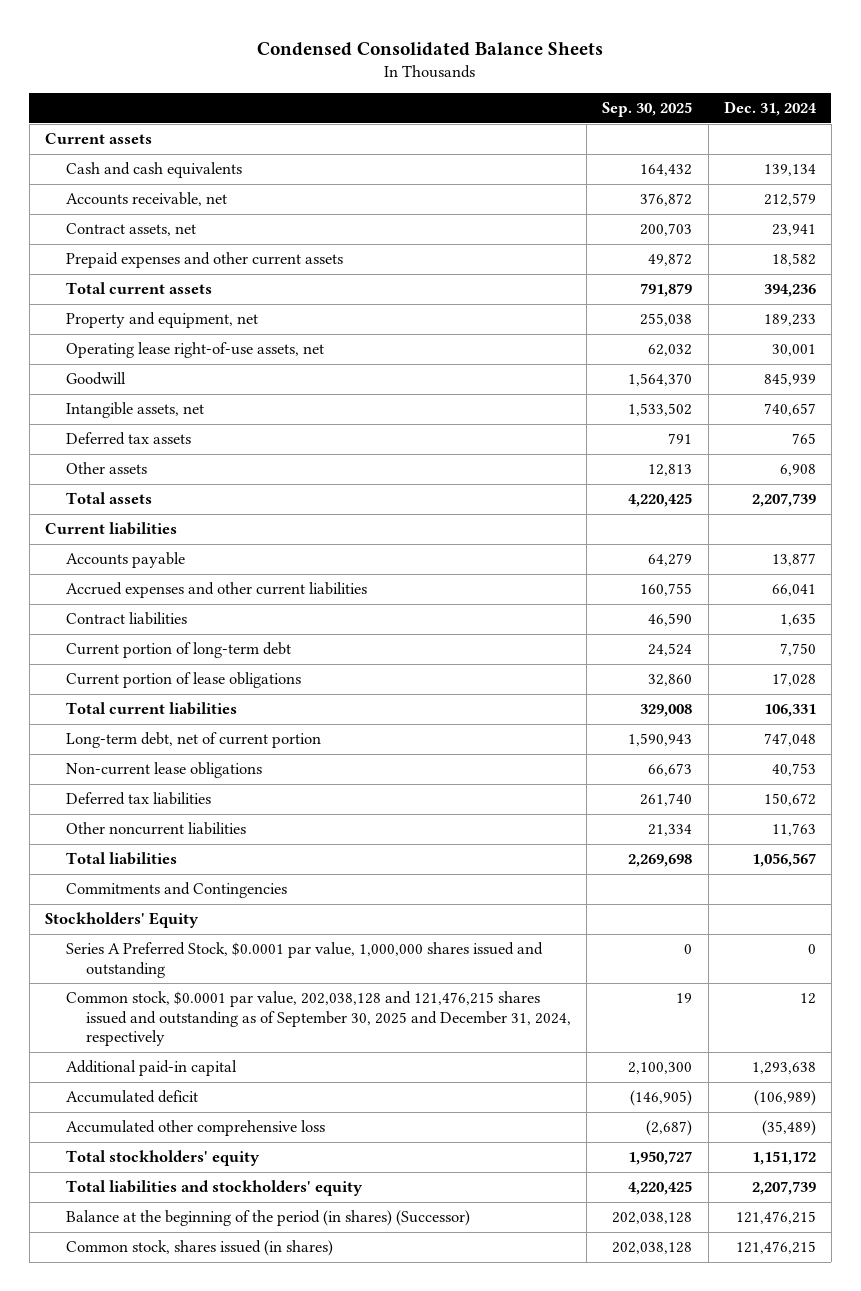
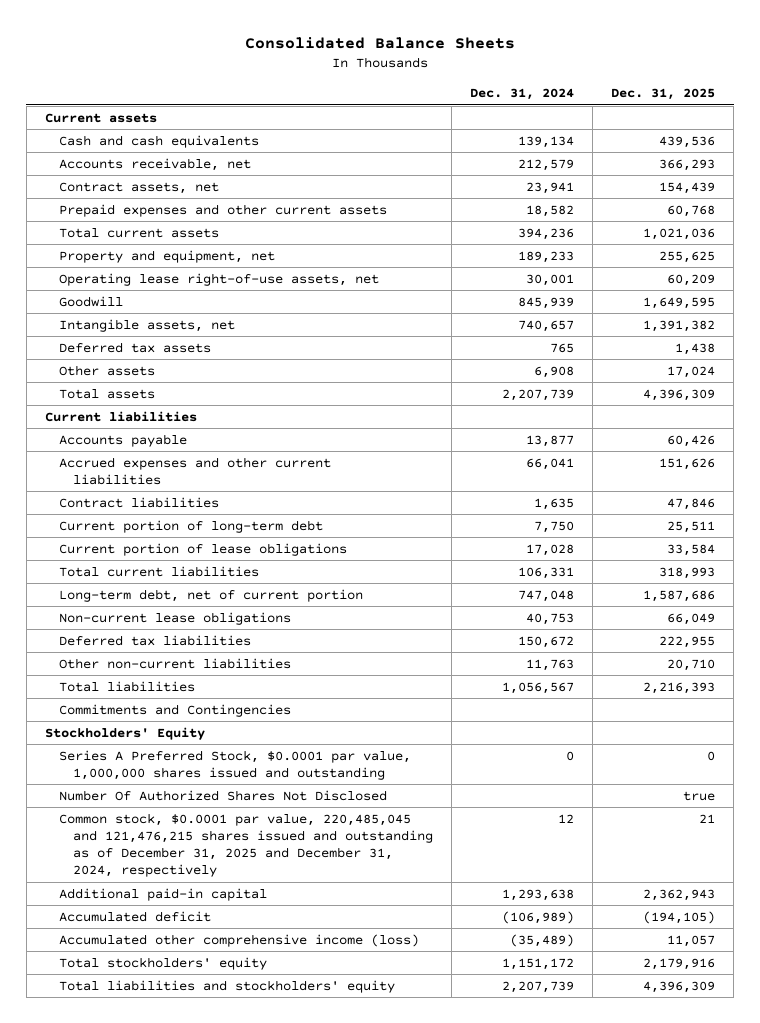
[257,41,604,56] Condensed Consolidated Balance Sheets -> [245,37,516,50] Consolidated Balance Sheets
[602,102,693,118] Sep. 30, 2025 -> none
none -> [611,88,716,101] Dec. 31, 2025
[65,822,246,836] Other noncurrent liabilities -> [59,657,292,669] Other non-current liabilities
none -> [59,789,388,801] Number Of Authorized Shares Not Disclosed
[65,991,572,1047] Common stock, $0.0001 par value, 202,038,128 and 121,476,215 shares issued and outstanding as of September 30, 2025 and December 31, 2024, respectively -> [59,812,433,878] Common stock, $0.0001 par value, 220,485,045 and 121,476,215 shares issued and outstanding as of December 31, 2025 and December 31, 2024, respectively
[65,1120,325,1137] Accumulated other comprehensive loss -> [59,933,420,947] Accumulated other comprehensive income (loss)
[65,1210,470,1227] Balance at the beginning of the period (in shares) (Successor) -> none
[65,1240,333,1257] Common stock, shares issued (in shares) -> none

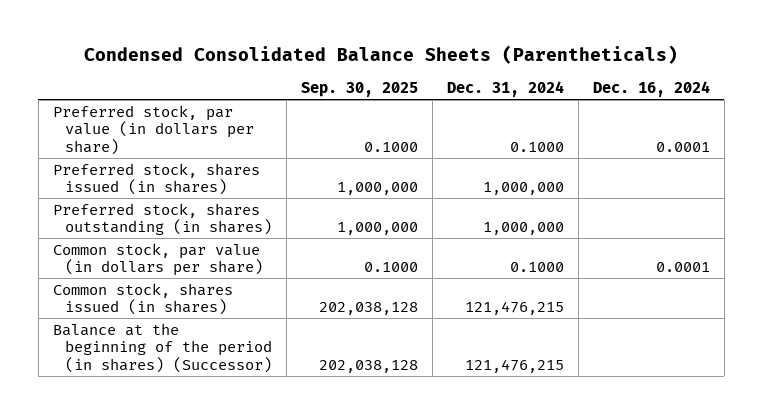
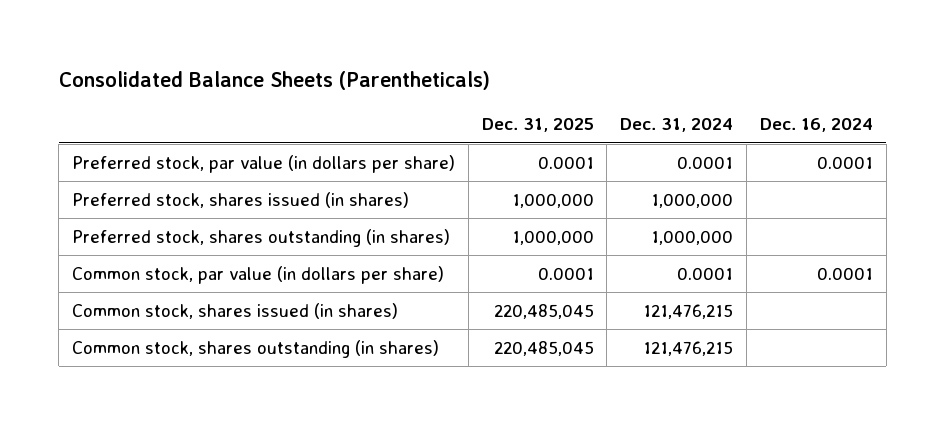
[84,45,679,65] Condensed Consolidated Balance Sheets (Parentheticals) -> [58,71,490,91] Consolidated Balance Sheets (Parentheticals)
[300,82,418,98] Sep. 30, 2025 -> none
none -> [481,118,594,133] Dec. 31, 2025
[509,141,564,152] 0.1000 -> [677,155,734,169] 0.0001
[509,262,564,273] 0.1000 -> [677,266,734,280] 0.0001
[52,322,272,373] Balance at the beginning of the period (in shares) (Successor) -> [71,339,439,358] Common stock, shares outstanding (in shares)

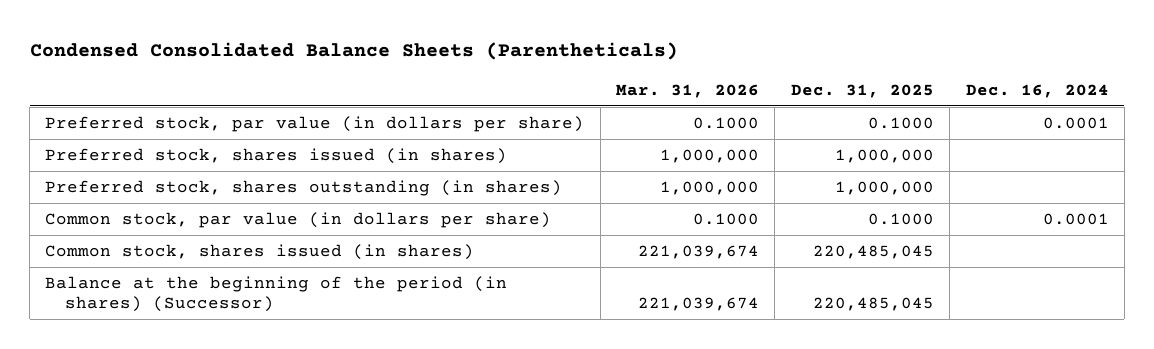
[58,71,490,91] Consolidated Balance Sheets (Parentheticals) -> [29,42,678,61] Condensed Consolidated Balance Sheets (Parentheticals)
[620,118,734,133] Dec. 31, 2024 -> none
none -> [616,83,760,98] Mar. 31, 2026
[537,155,594,169] 0.0001 -> [867,117,934,130] 0.1000
[537,266,594,280] 0.0001 -> [867,213,934,226] 0.1000
[71,339,439,358] Common stock, shares outstanding (in shares) -> [45,276,508,313] Balance at the beginning of the period (in shares) (Successor)

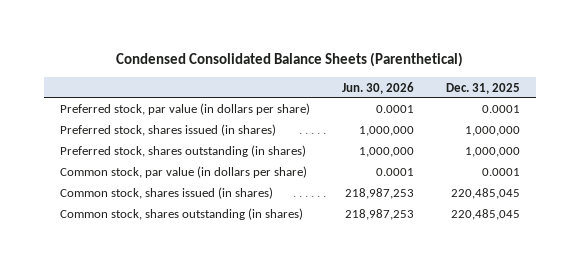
[29,42,678,61] Condensed Consolidated Balance Sheets (Parentheticals) -> [115,52,463,68] Condensed Consolidated Balance Sheets (Parenthetical)
[616,83,760,98] Mar. 31, 2026 -> none
[965,83,1109,98] Dec. 16, 2024 -> none
none -> [341,81,414,94] Jun. 30, 2026
[867,117,934,130] 0.1000 -> [481,105,520,114] 0.0001
[867,213,934,226] 0.1000 -> [481,168,520,177] 0.0001
[45,276,508,313] Balance at the beginning of the period (in shares) (Successor) -> [59,208,303,221] Common stock, shares outstanding (in shares)

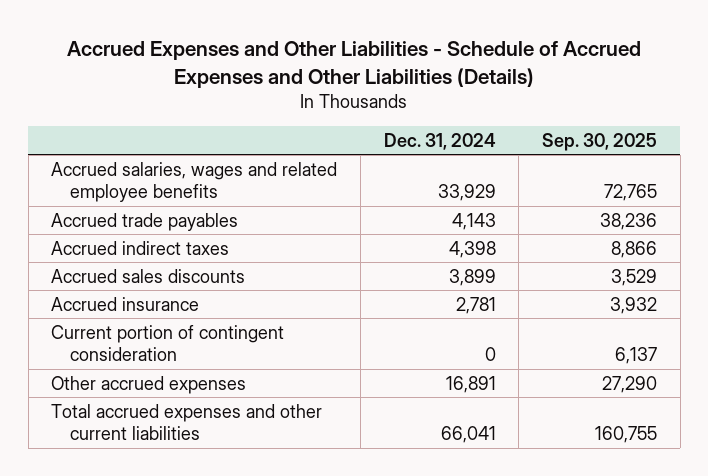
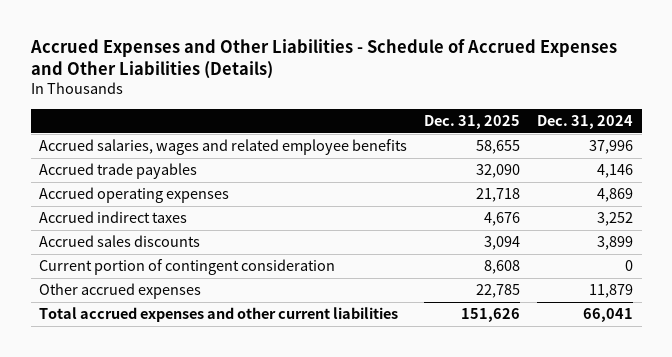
[541,132,657,151] Sep. 30, 2025 -> none
none -> [424,114,521,129] Dec. 31, 2025
[437,184,496,202] 33,929 -> [589,140,634,155] 37,996
[451,212,496,230] 4,143 -> [597,164,634,179] 4,146
none -> [39,187,230,204] Accrued operating expenses
[448,240,496,258] 4,398 -> [597,212,634,227] 3,252
[51,296,200,311] Accrued insurance -> none
[445,375,496,393] 16,891 -> [589,284,634,299] 11,879

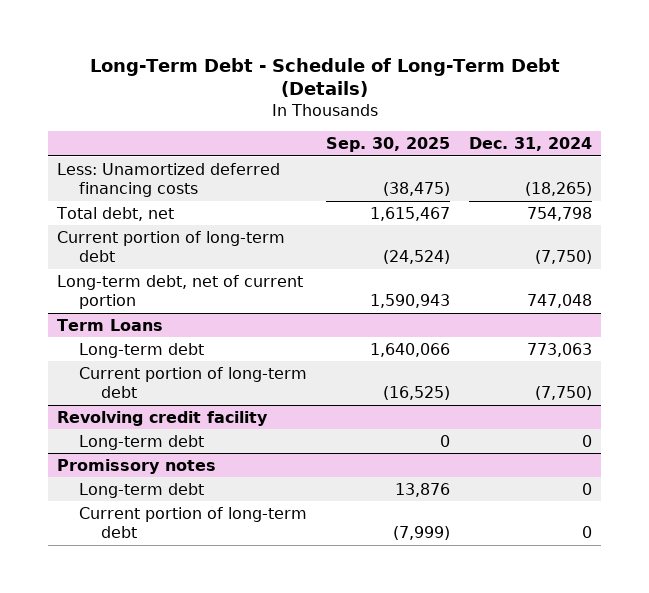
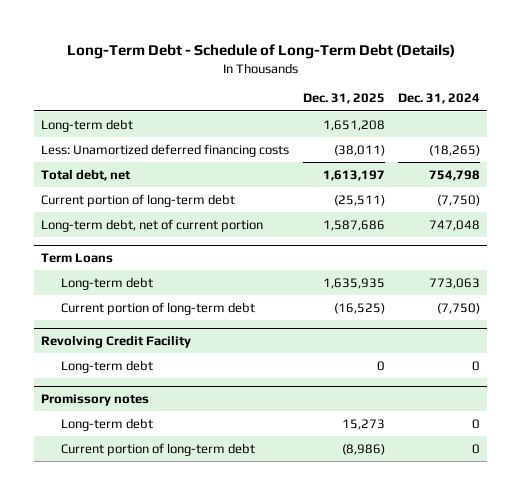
[325,137,450,153] Sep. 30, 2025 -> none
none -> [302,93,385,105] Dec. 31, 2025
none -> [41,118,134,132] Long-term debt
[57,410,269,426] Revolving credit facility -> [41,334,192,348] Revolving Credit Facility

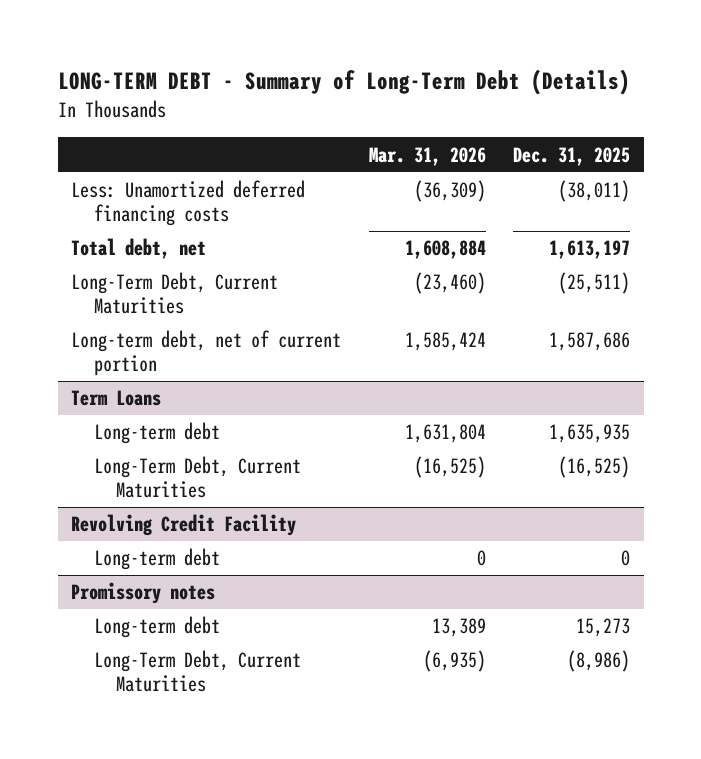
[66,43,455,59] Long-Term Debt - Schedule of Long-Term Debt (Details) -> [57,69,630,96] LONG-TERM DEBT - Summary of Long-Term Debt (Details)
[398,93,481,105] Dec. 31, 2024 -> none
none -> [368,146,486,166] Mar. 31, 2026
[41,118,134,132] Long-term debt -> none
[41,193,236,207] Current portion of long-term debt -> [71,272,279,315] Long-Term Debt, Current Maturities
[61,301,256,315] Current portion of long-term debt -> [93,456,301,499] Long-Term Debt, Current Maturities
[61,442,256,456] Current portion of long-term debt -> [93,650,301,693] Long-Term Debt, Current Maturities

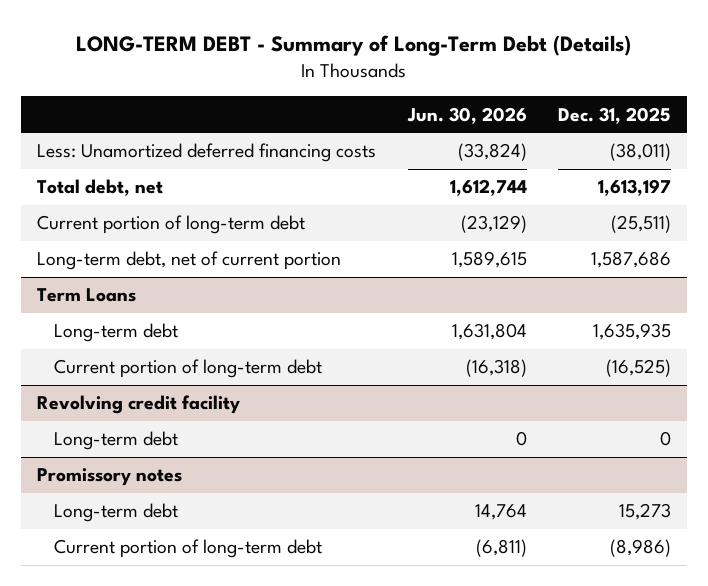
[368,146,486,166] Mar. 31, 2026 -> none
none -> [406,106,527,124] Jun. 30, 2026
[71,272,279,315] Long-Term Debt, Current Maturities -> [36,215,305,235] Current portion of long-term debt
[93,456,301,499] Long-Term Debt, Current Maturities -> [53,359,322,379] Current portion of long-term debt
[71,514,297,537] Revolving Credit Facility -> [36,395,240,415] Revolving credit facility
[93,650,301,693] Long-Term Debt, Current Maturities -> [53,539,322,559] Current portion of long-term debt

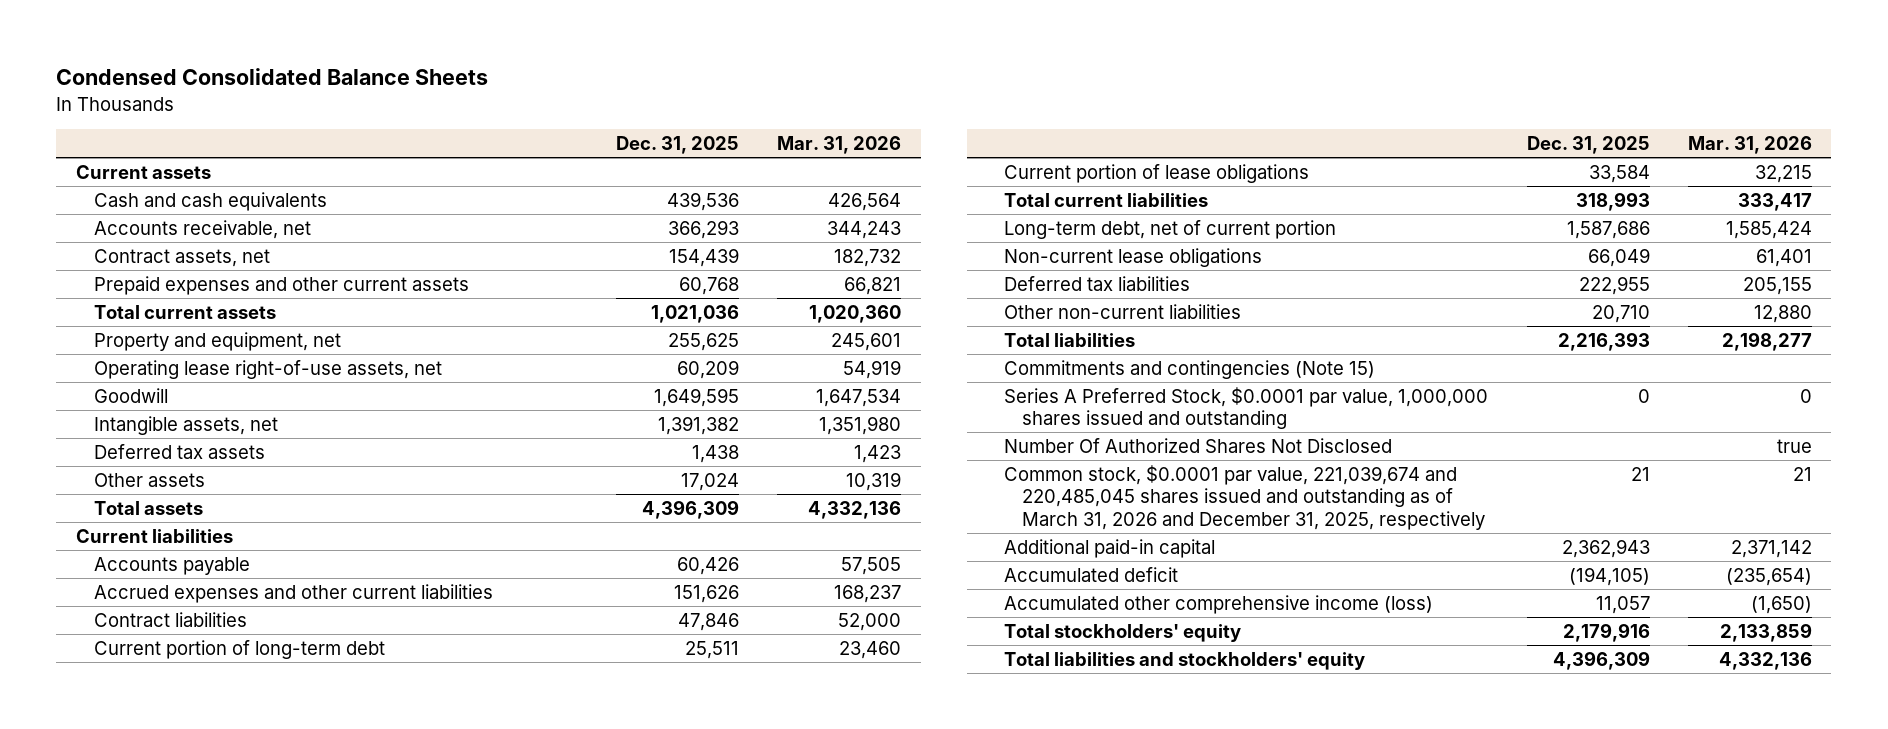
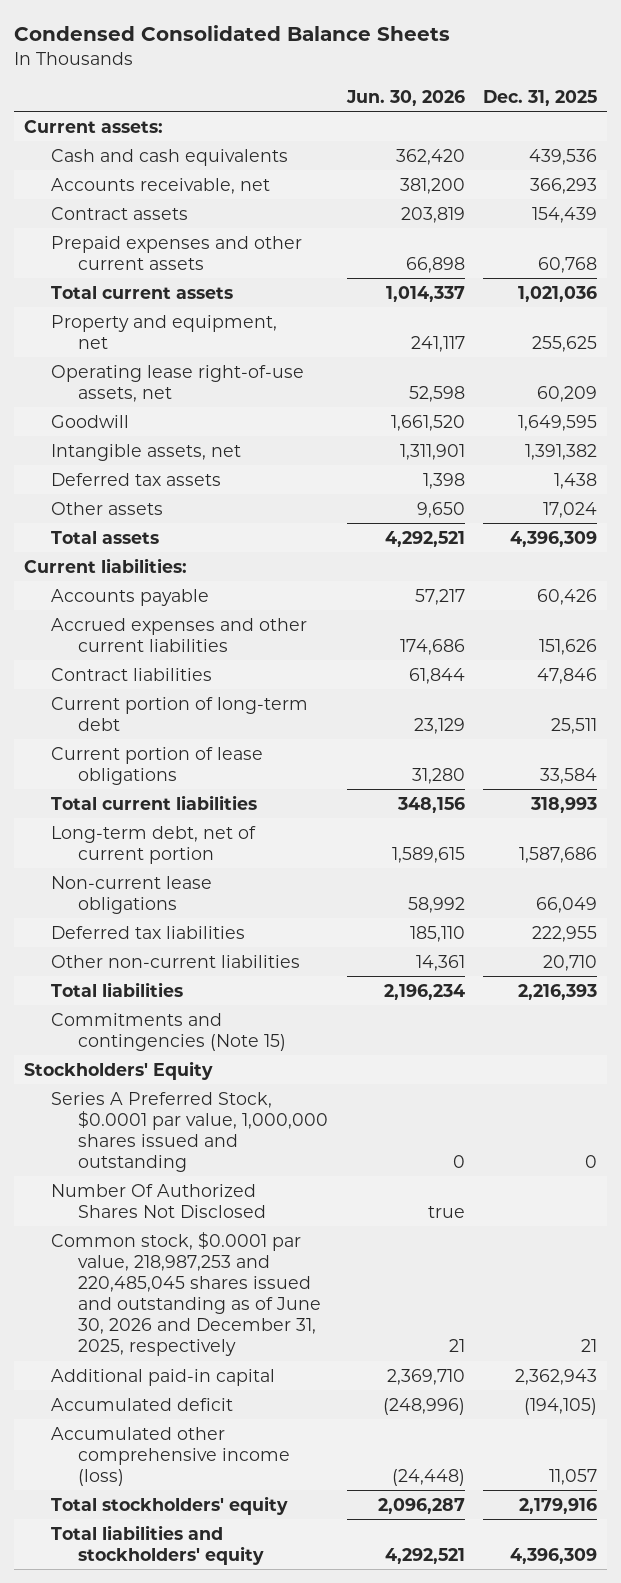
[777,135,902,154] Mar. 31, 2026 -> none
none -> [345,89,465,106] Jun. 30, 2026
[75,164,211,179] Current assets -> [23,119,163,133] Current assets:
[93,248,270,267] Contract assets, net -> [50,206,188,220] Contract assets
[75,528,233,543] Current liabilities -> [23,557,187,573] Current liabilities:
none -> [23,1060,213,1080] Stockholders' Equity
[1004,464,1486,530] Common stock, $0.0001 par value, 221,039,674 and 220,485,045 shares issued and outstanding as of March 31, 2026 and December 31, 2025, respectively -> [50,1231,321,1357] Common stock, $0.0001 par value, 218,987,253 and 220,485,045 shares issued and outstanding as of June 30, 2026 and December 31, 2025, respectively

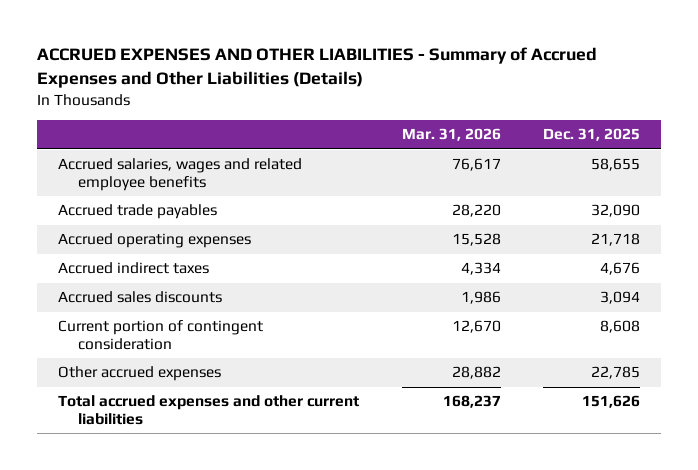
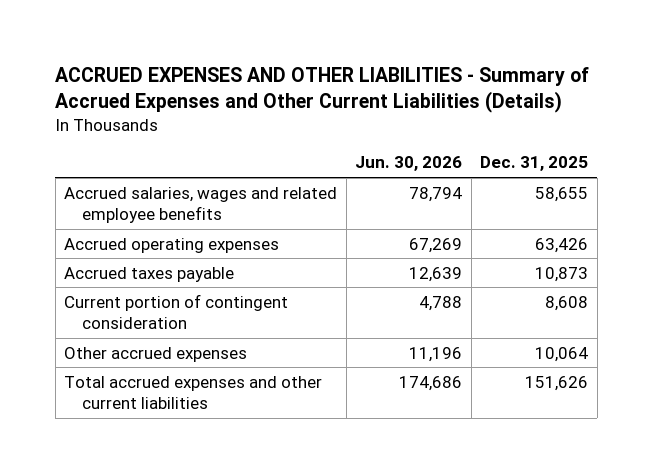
[36,47,597,89] ACCRUED EXPENSES AND OTHER LIABILITIES - Summary of Accrued Expenses and Other Liabilities (Details) -> [55,66,590,113] ACCRUED EXPENSES AND OTHER LIABILITIES - Summary of Accrued Expenses and Other Current Liabilities (Details)
[401,128,501,142] Mar. 31, 2026 -> none
none -> [355,156,463,172] Jun. 30, 2026
[57,204,217,220] Accrued trade payables -> none
[57,291,222,304] Accrued sales discounts -> none
[591,233,641,247] 21,718 -> [535,237,589,253] 63,426
[57,262,209,275] Accrued indirect taxes -> [64,266,235,282] Accrued taxes payable
[600,262,641,276] 4,676 -> [535,266,589,282] 10,873
[591,366,641,380] 22,785 -> [535,346,589,362] 10,064

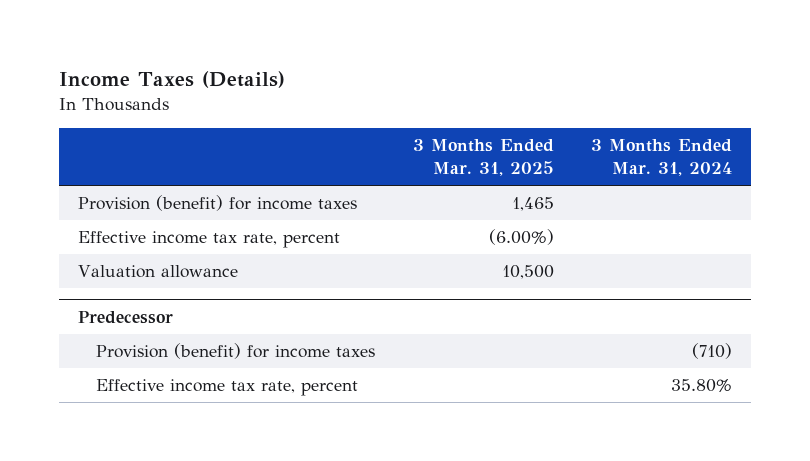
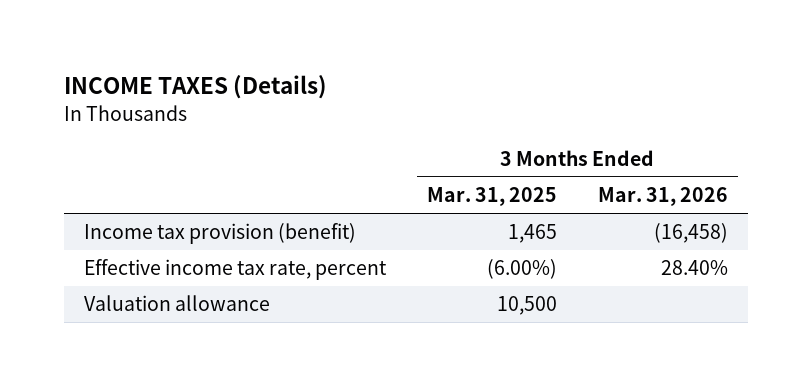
[59,71,286,89] Income Taxes (Details) -> [64,75,328,100] INCOME TAXES (Details)
[591,139,733,177] 3 Months Ended Mar. 31, 2024 -> none
none -> [597,186,728,206] Mar. 31, 2026
[77,195,357,212] Provision (benefit) for income taxes -> [84,223,357,245] Income tax provision (benefit)
[77,310,173,324] Predecessor -> none
[96,343,376,360] Provision (benefit) for income taxes -> none
[96,379,359,397] Effective income tax rate, percent -> none

